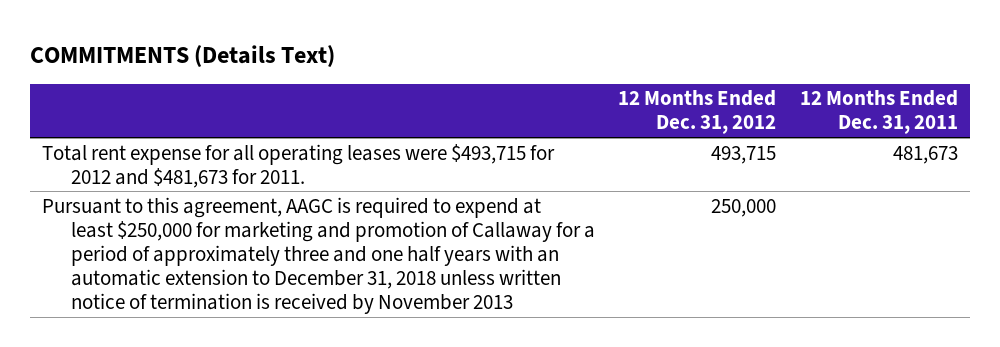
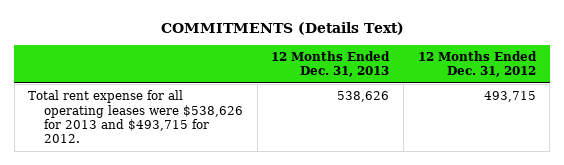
[800,90,959,135] 12 Months Ended Dec. 31, 2011 -> none
none -> [271,50,391,78] 12 Months Ended Dec. 31, 2013
[42,196,595,314] Pursuant to this agreement, AAGC is required to expend at least $250,000 for marketing and promotion of Callaway for a period of approximately three and one half years with an automatic extension to December 31, 2018 unless written notice of termination is received by November 2013 -> none
[42,143,556,188] Total rent expense for all operating leases were $493,715 for 2012 and $481,673 for 2011. -> [28,90,244,144] Total rent expense for all operating leases were $538,626 for 2013 and $493,715 for 2012.

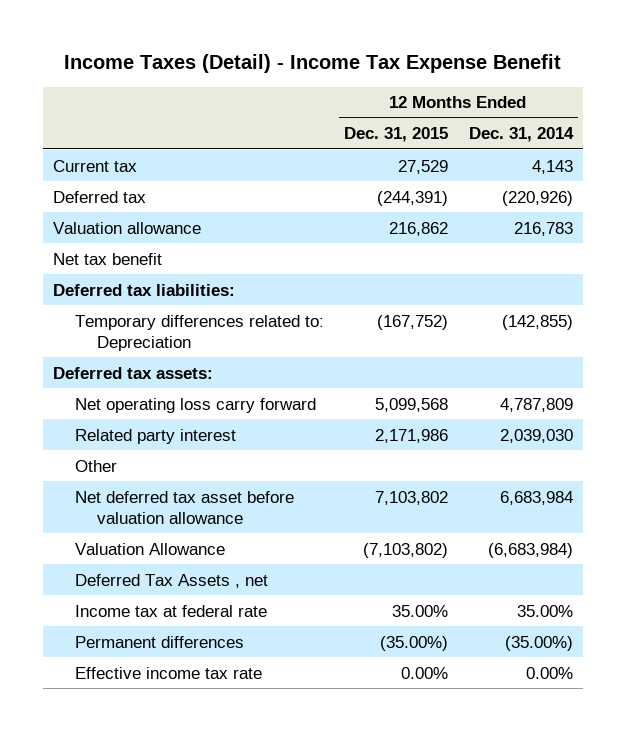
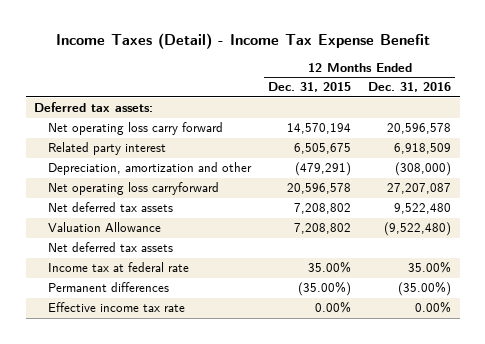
[468,127,574,143] Dec. 31, 2014 -> none
none -> [368,82,452,93] Dec. 31, 2016
[52,159,137,172] Current tax -> none
[52,190,146,203] Deferred tax -> none
[52,221,201,234] Valuation allowance -> none
[52,252,162,265] Net tax benefit -> none
[52,283,235,296] Deferred tax liabilities: -> none
[74,314,324,351] Temporary differences related to: Depreciation -> none
[74,459,117,472] Other -> none
[375,397,449,412] 5,099,568 -> [287,123,352,135] 14,570,194
[375,428,449,443] 2,171,986 -> [294,143,352,155] 6,505,675
none -> [48,162,253,176] Depreciation, amortization and other
none -> [48,182,220,196] Net operating loss carryforward
[74,490,294,524] Net deferred tax asset before valuation allowance -> [48,202,174,213] Net deferred tax assets
[375,490,449,505] 7,103,802 -> [294,203,352,215] 7,208,802
[363,542,449,558] (7,103,802) -> [294,223,352,235] 7,208,802
[74,573,268,588] Deferred Tax Assets , net -> [48,242,174,253] Net deferred tax assets

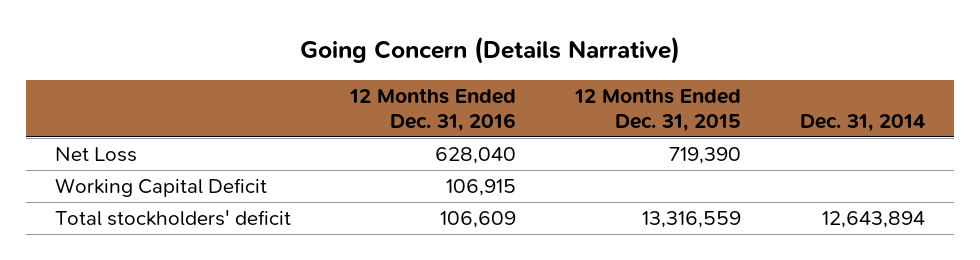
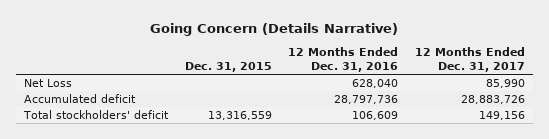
[573,87,741,133] 12 Months Ended Dec. 31, 2015 -> none
[799,114,925,133] Dec. 31, 2014 -> none
none -> [184,61,272,72] Dec. 31, 2015
none -> [414,47,525,72] 12 Months Ended Dec. 31, 2017
[54,177,267,197] Working Capital Deficit -> none
none -> [24,94,137,104] Accumulated deficit

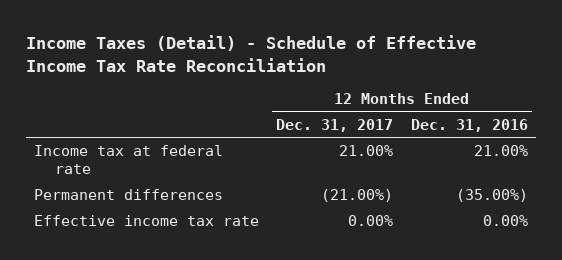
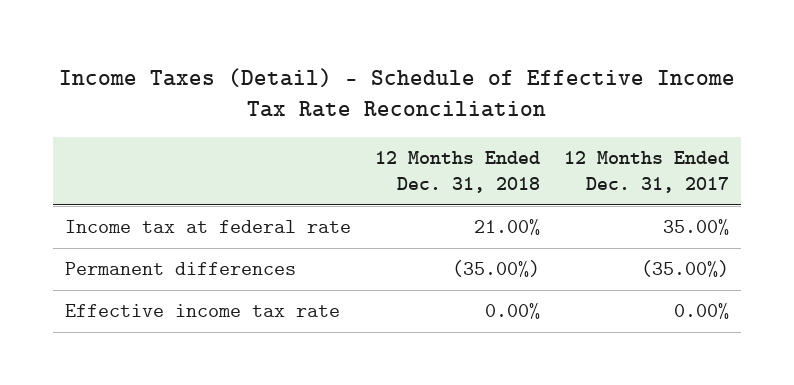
[410,119,528,133] Dec. 31, 2016 -> none
none -> [375,151,541,194] 12 Months Ended Dec. 31, 2018
[339,145,394,157] 21.00% -> [663,218,730,236] 35.00%
[321,189,394,203] (21.00%) -> [641,260,730,278] (35.00%)

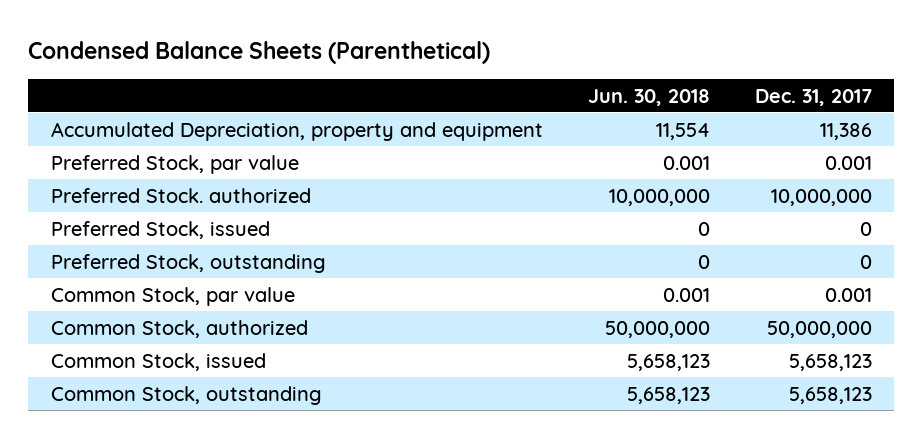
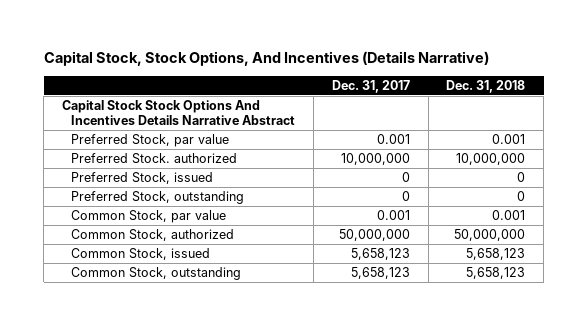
[28,41,491,65] Condensed Balance Sheets (Parenthetical) -> [43,51,489,67] Capital Stock, Stock Options, And Incentives (Details Narrative)
[587,88,710,106] Jun. 30, 2018 -> none
none -> [446,80,526,94] Dec. 31, 2018
[50,121,543,141] Accumulated Depreciation, property and equipment -> none
none -> [61,100,296,125] Capital Stock Stock Options And Incentives Details Narrative Abstract

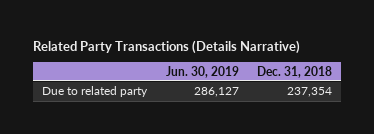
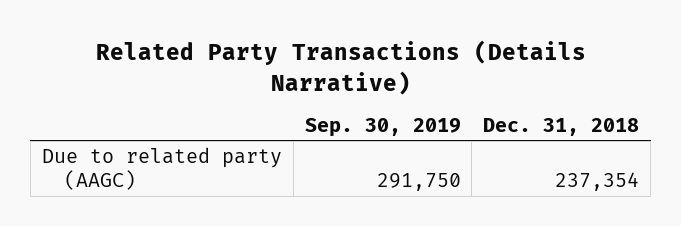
[165,65,239,78] Jun. 30, 2019 -> none
none -> [304,117,461,137] Sep. 30, 2019
[42,86,149,98] Due to related party -> [41,146,282,191] Due to related party (AAGC)

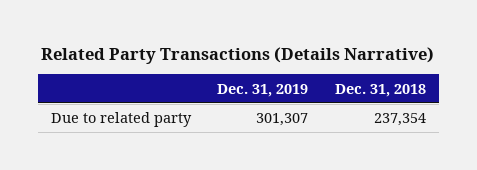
[304,117,461,137] Sep. 30, 2019 -> none
none -> [217,83,309,97] Dec. 31, 2019
[41,146,282,191] Due to related party (AAGC) -> [50,112,192,128] Due to related party

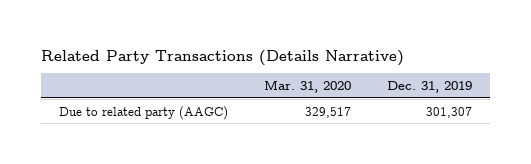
[334,83,426,97] Dec. 31, 2018 -> none
none -> [264,79,352,93] Mar. 31, 2020
[50,112,192,128] Due to related party -> [58,105,228,120] Due to related party (AAGC)

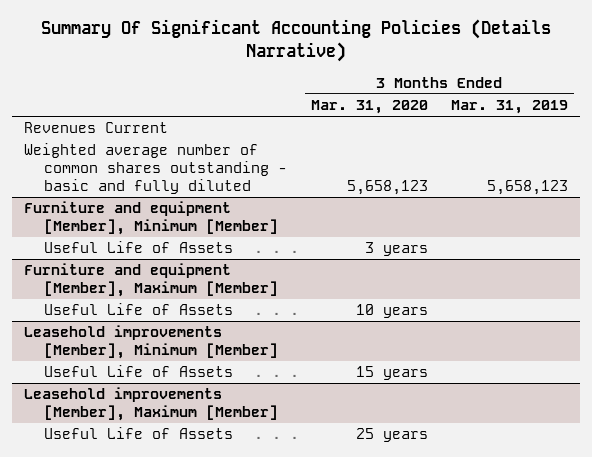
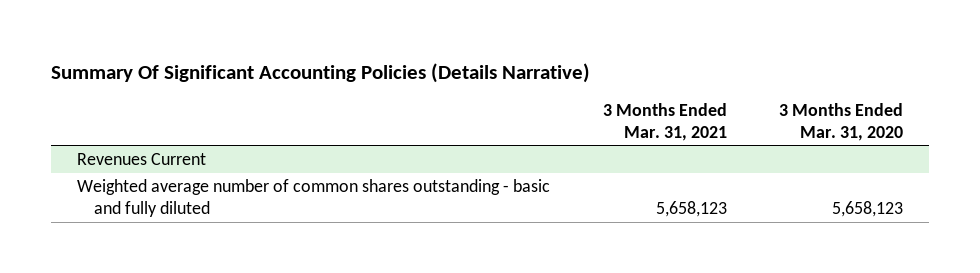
[451,100,569,115] Mar. 31, 2019 -> none
none -> [602,103,727,141] 3 Months Ended Mar. 31, 2021
[23,201,278,236] Furniture and equipment [Member], Minimum [Member] -> none
[43,241,233,254] Useful Life of Assets -> none
[23,263,278,298] Furniture and equipment [Member], Maximum [Member] -> none
[43,303,233,316] Useful Life of Assets -> none
[23,325,278,360] Leasehold improvements [Member], Minimum [Member] -> none
[43,365,233,378] Useful Life of Assets -> none
[23,387,278,422] Leasehold improvements [Member], Maximum [Member] -> none
[43,427,233,440] Useful Life of Assets -> none

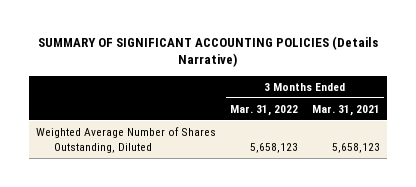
[50,62,590,83] Summary Of Significant Accounting Policies (Details Narrative) -> [37,35,378,68] SUMMARY OF SIGNIFICANT ACCOUNTING POLICIES (Details Narrative)
[779,103,904,141] 3 Months Ended Mar. 31, 2020 -> none
none -> [229,104,298,116] Mar. 31, 2022
[76,153,206,166] Revenues Current -> none
[76,179,550,217] Weighted average number of common shares outstanding - basic and fully diluted -> [35,127,216,153] Weighted Average Number of Shares Outstanding, Diluted

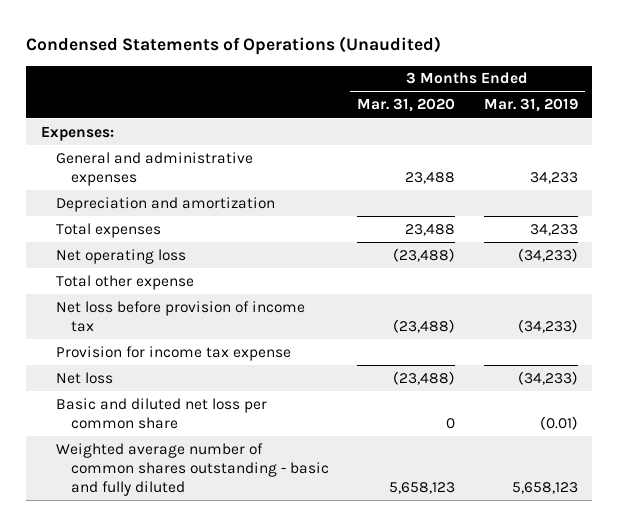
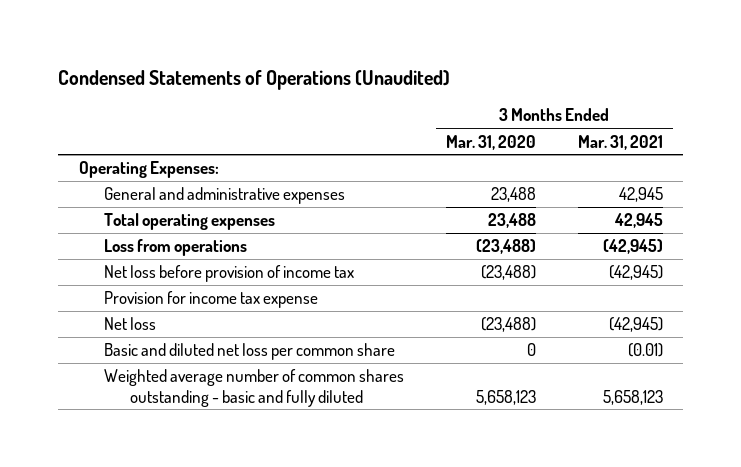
[483,98,578,113] Mar. 31, 2019 -> none
none -> [577,134,663,150] Mar. 31, 2021
[40,125,114,141] Expenses: -> [78,161,219,179] Operating Expenses:
[55,196,275,212] Depreciation and amortization -> none
[55,274,194,290] Total other expense -> none
[55,222,161,238] Total expenses -> [104,213,276,231] Total operating expenses
[55,248,186,264] Net operating loss -> [104,239,248,257] Loss from operations

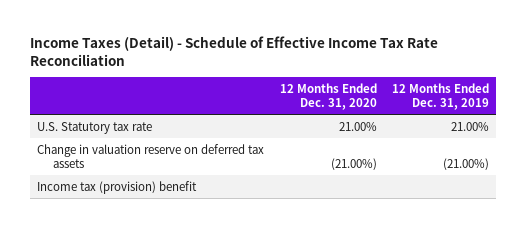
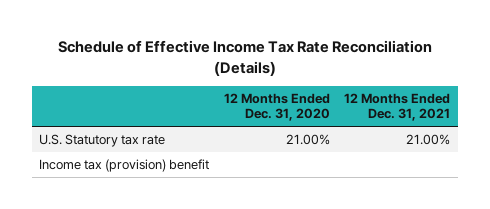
[29,35,438,66] Income Taxes (Detail) - Schedule of Effective Income Tax Rate Reconciliation -> [57,40,432,76] Schedule of Effective Income Tax Rate Reconciliation (Details)
[391,82,489,111] 12 Months Ended Dec. 31, 2019 -> none
none -> [344,92,451,122] 12 Months Ended Dec. 31, 2021
[37,143,265,168] Change in valuation reserve on deferred tax assets -> none

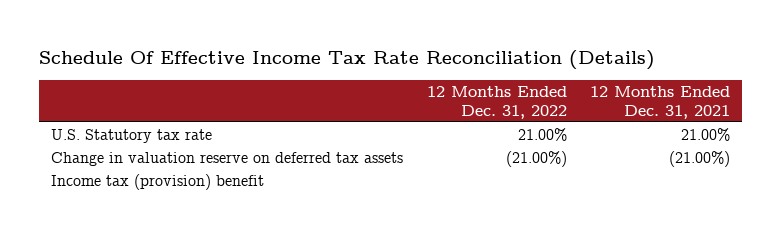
[57,40,432,76] Schedule of Effective Income Tax Rate Reconciliation (Details) -> [39,49,656,70] Schedule Of Effective Income Tax Rate Reconciliation (Details)
[223,92,330,122] 12 Months Ended Dec. 31, 2020 -> none
none -> [426,85,567,119] 12 Months Ended Dec. 31, 2022
none -> [50,151,403,166] Change in valuation reserve on deferred tax assets

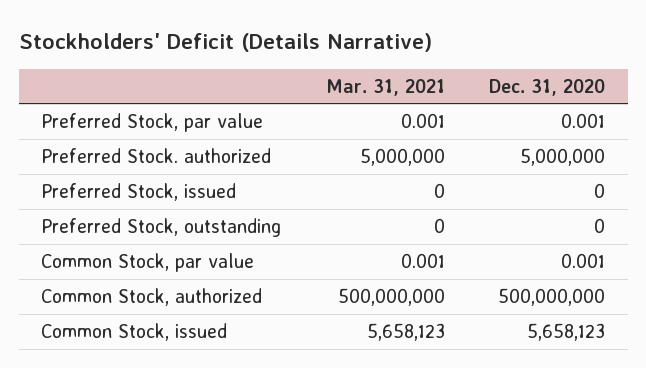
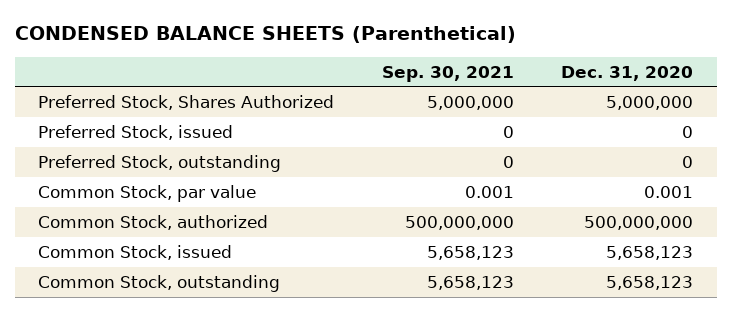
[18,33,432,53] Stockholders' Deficit (Details Narrative) -> [14,26,516,44] CONDENSED BALANCE SHEETS (Parenthetical)
[325,78,445,96] Mar. 31, 2021 -> none
none -> [381,65,514,82] Sep. 30, 2021
[41,112,264,132] Preferred Stock, par value -> none
[41,147,272,163] Preferred Stock. authorized -> [38,94,335,110] Preferred Stock, Shares Authorized
none -> [38,274,281,292] Common Stock, outstanding

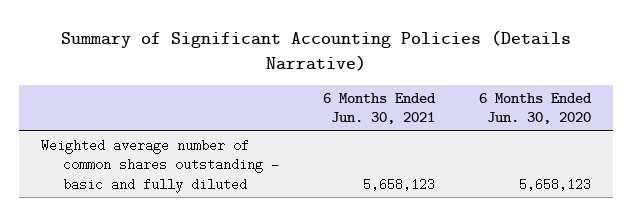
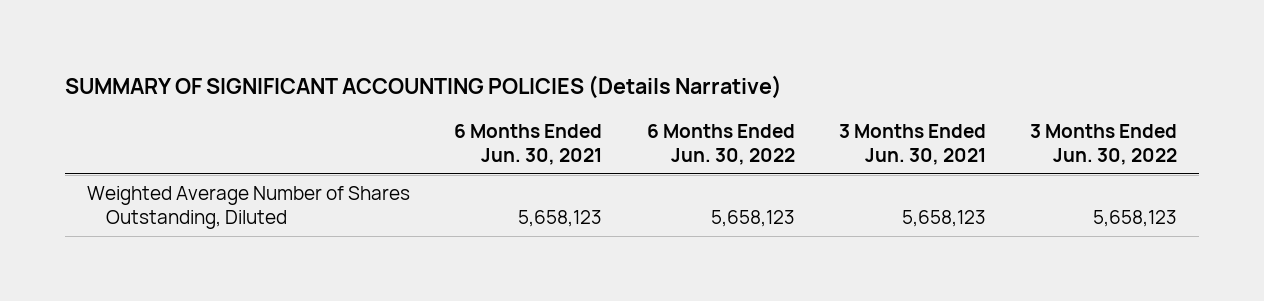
[61,30,572,72] Summary of Significant Accounting Policies (Details Narrative) -> [65,75,783,100] SUMMARY OF SIGNIFICANT ACCOUNTING POLICIES (Details Narrative)
[478,92,592,125] 6 Months Ended Jun. 30, 2020 -> none
none -> [646,124,795,166] 6 Months Ended Jun. 30, 2022
none -> [838,124,986,166] 3 Months Ended Jun. 30, 2021
none -> [1029,124,1177,166] 3 Months Ended Jun. 30, 2022
[41,138,280,193] Weighted average number of common shares outstanding - basic and fully diluted -> [87,186,411,230] Weighted Average Number of Shares Outstanding, Diluted

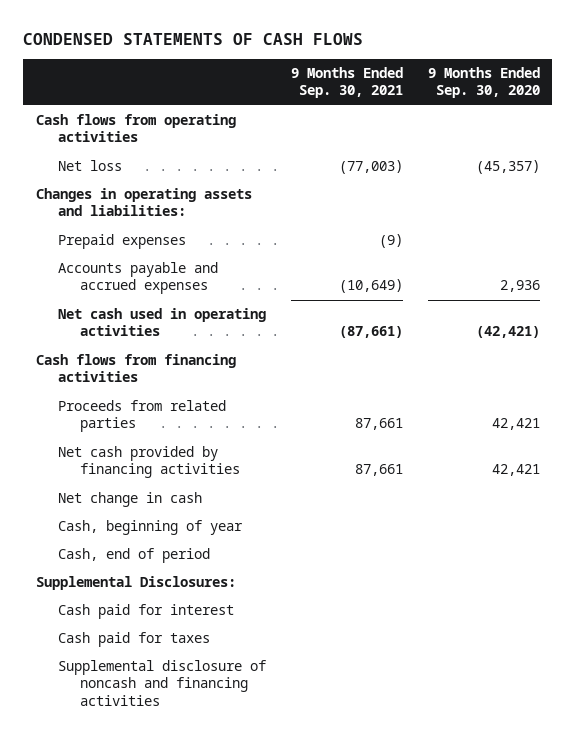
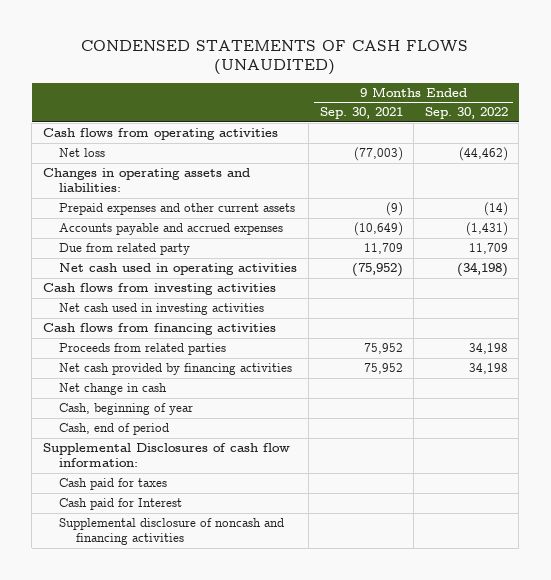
[23,33,364,46] CONDENSED STATEMENTS OF CASH FLOWS -> [81,39,469,76] CONDENSED STATEMENTS OF CASH FLOWS (UNAUDITED)
[428,67,541,99] 9 Months Ended Sep. 30, 2020 -> none
none -> [424,107,508,120] Sep. 30, 2022
[58,234,187,250] Prepaid expenses -> [59,203,296,216] Prepaid expenses and other current assets
none -> [59,243,191,256] Due from related party
[339,326,404,339] (87,661) -> [351,263,403,278] (75,952)
none -> [42,283,276,296] Cash flows from investing activities
none -> [59,303,265,316] Net cash used in investing activities
[355,418,404,431] 87,661 -> [363,343,403,355] 75,952
[355,464,404,477] 87,661 -> [363,363,403,375] 75,952
[58,604,235,620] Cash paid for interest -> none
[35,576,236,591] Supplemental Disclosures: -> [42,443,290,468] Supplemental Disclosures of cash flow information:
none -> [59,498,183,511] Cash paid for Interest

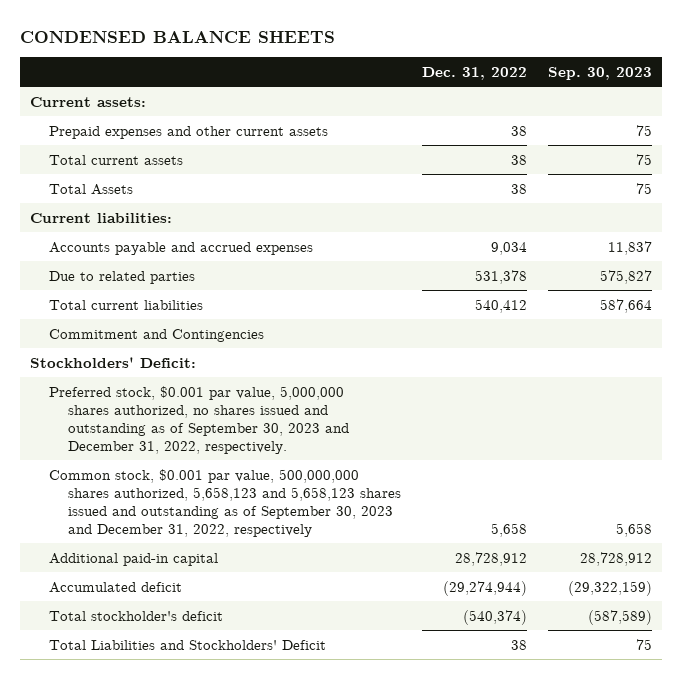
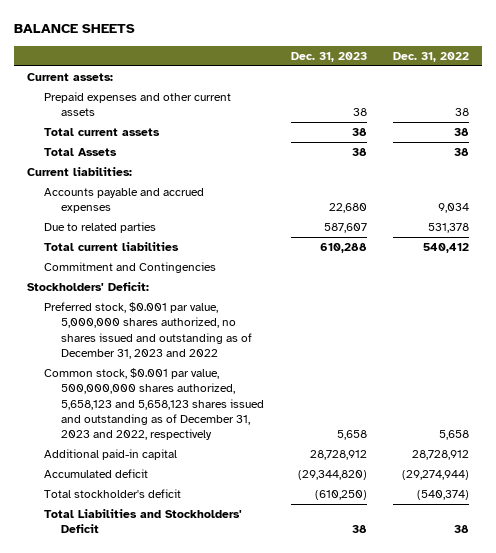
[19,30,335,43] CONDENSED BALANCE SHEETS -> [14,24,136,34] BALANCE SHEETS
[547,66,652,80] Sep. 30, 2023 -> none
none -> [290,51,367,62] Dec. 31, 2023
[48,385,349,454] Preferred stock, $0.001 par value, 5,000,000 shares authorized, no shares issued and outstanding as of September 30, 2023 and December 31, 2022, respectively. -> [44,302,253,359] Preferred stock, $0.001 par value, 5,000,000 shares authorized, no shares issued and outstanding as of December 31, 2023 and 2022
[48,468,401,537] Common stock, $0.001 par value, 500,000,000 shares authorized, 5,658,123 and 5,658,123 shares issued and outstanding as of September 30, 2023 and December 31, 2022, respectively -> [44,368,265,440] Common stock, $0.001 par value, 500,000,000 shares authorized, 5,658,123 and 5,658,123 shares issued and outstanding as of December 31, 2023 and 2022, respectively

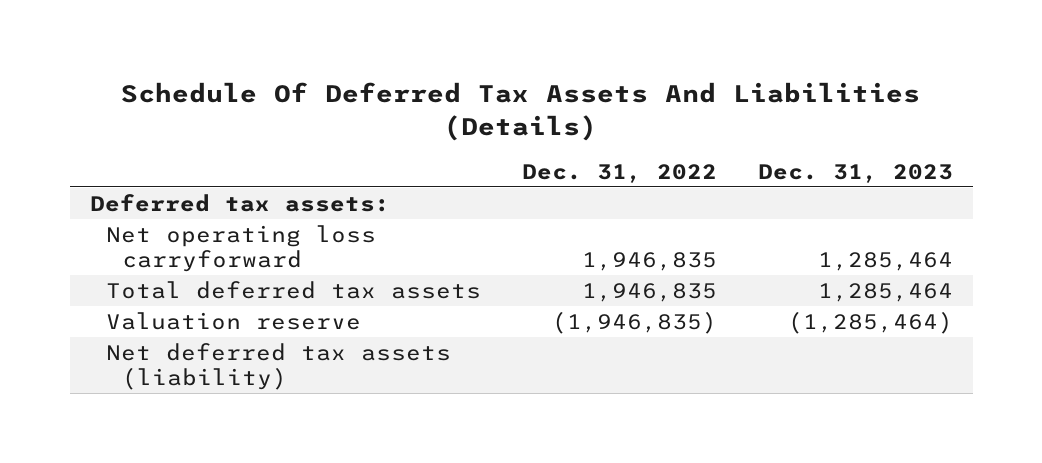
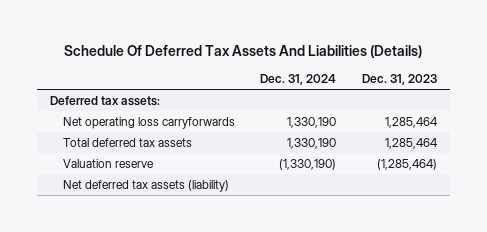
[521,163,717,183] Dec. 31, 2022 -> none
none -> [260,73,337,85] Dec. 31, 2024
[105,224,376,272] Net operating loss carryforward -> [62,117,235,130] Net operating loss carryforwards

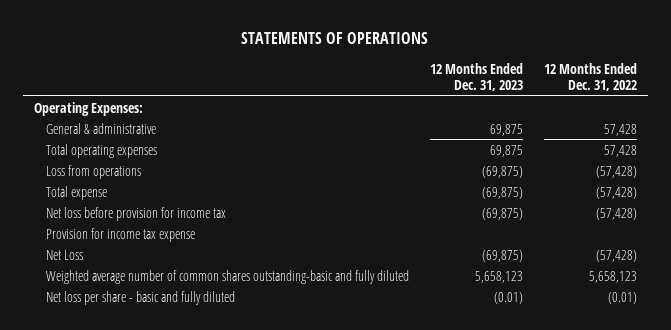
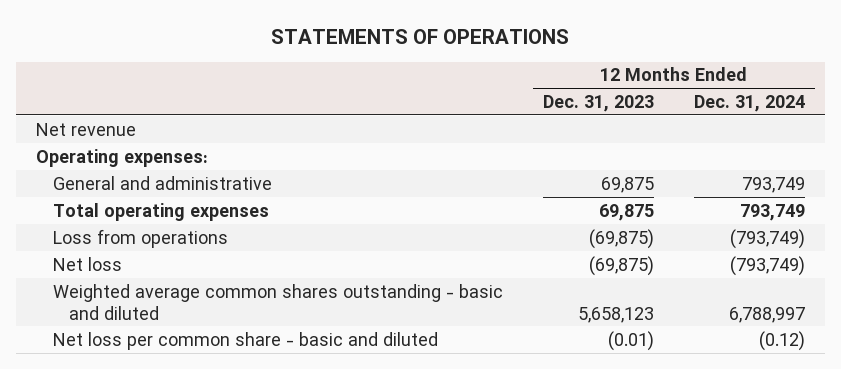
[544,62,638,91] 12 Months Ended Dec. 31, 2022 -> none
none -> [694,95,806,113] Dec. 31, 2024
none -> [35,122,136,136] Net revenue
[33,101,143,116] Operating Expenses: -> [35,148,208,167] Operating expenses:
[45,122,156,134] General & administrative -> [52,175,272,190] General and administrative
[45,185,107,200] Total expense -> none
[45,206,226,221] Net loss before provision for income tax -> none
[45,227,195,242] Provision for income tax expense -> none
[45,249,83,260] Net Loss -> [52,256,122,271] Net loss
[45,269,409,284] Weighted average number of common shares outstanding-basic and fully diluted -> [52,283,503,320] Weighted average common shares outstanding - basic and diluted
[45,290,235,305] Net loss per share - basic and fully diluted -> [52,331,438,350] Net loss per common share - basic and diluted

